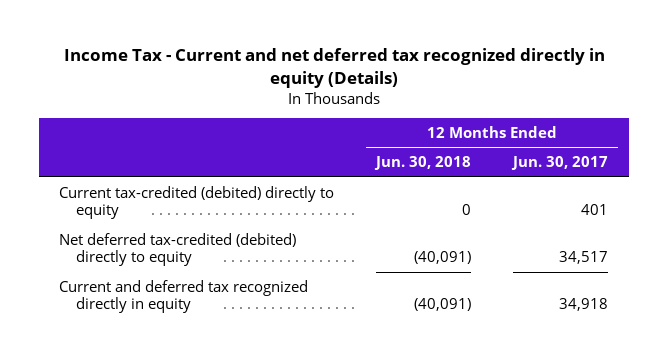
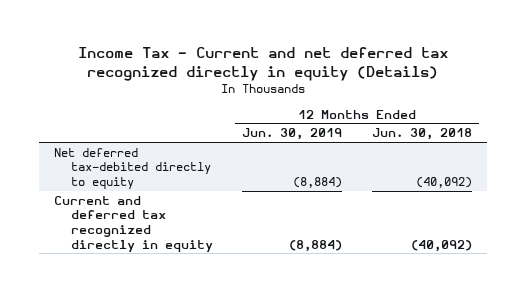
[510,156,608,171] Jun. 30, 2017 -> none
none -> [242,128,343,141] Jun. 30, 2019
[59,185,335,220] Current tax-credited (debited) directly to equity -> none
[59,232,297,267] Net deferred tax-credited (debited) directly to equity -> [54,147,211,190] Net deferred tax-debited directly to equity
[414,251,472,265] (40,091) -> [415,177,472,189] (40,092)
[414,298,472,312] (40,091) -> [410,239,472,252] (40,092)

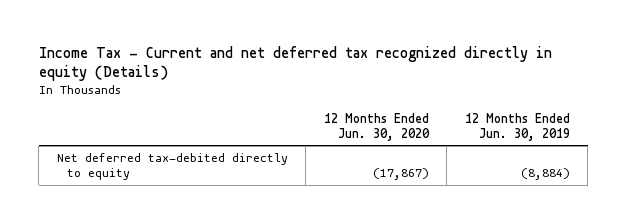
[371,128,472,141] Jun. 30, 2018 -> none
none -> [323,112,430,142] 12 Months Ended Jun. 30, 2020
[54,195,213,252] Current and deferred tax recognized directly in equity -> none

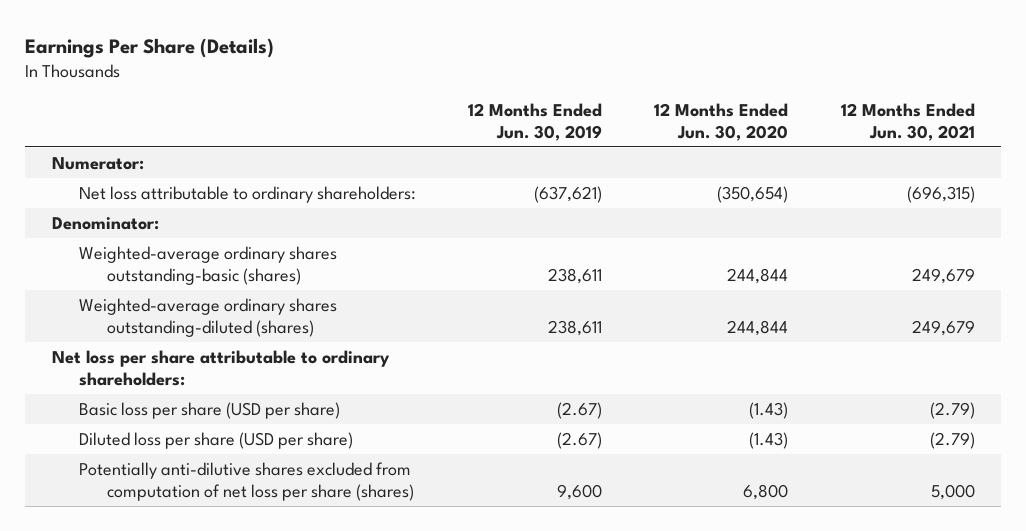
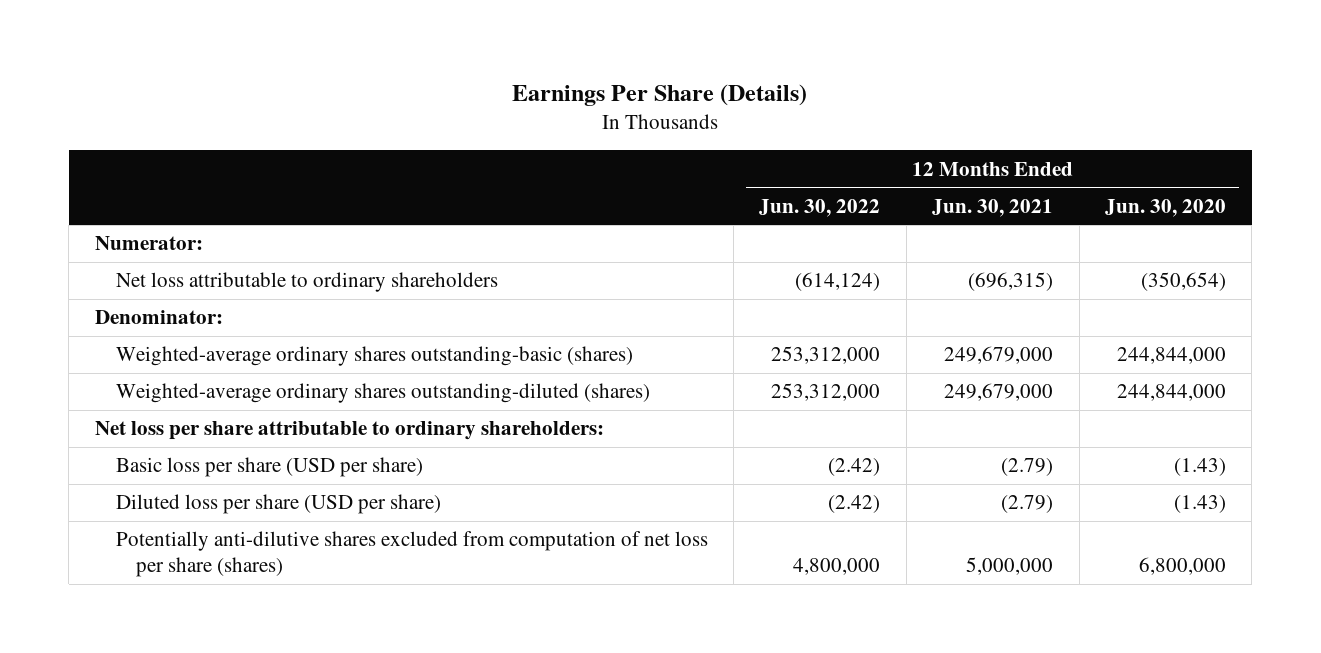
[468,102,603,141] 12 Months Ended Jun. 30, 2019 -> none
none -> [759,198,881,217] Jun. 30, 2022
[79,185,417,203] Net loss attributable to ordinary shareholders: -> [115,272,498,293] Net loss attributable to ordinary shareholders
[727,267,789,284] 244,844 -> [1116,347,1226,365] 244,844,000
[911,267,975,284] 249,679 -> [944,346,1054,365] 249,679,000
[727,319,789,336] 244,844 -> [1116,384,1226,402] 244,844,000
[911,319,975,336] 249,679 -> [944,383,1054,402] 249,679,000
[743,483,789,500] 6,800 -> [1138,557,1226,576] 6,800,000
[930,483,975,500] 5,000 -> [966,557,1054,576] 5,000,000

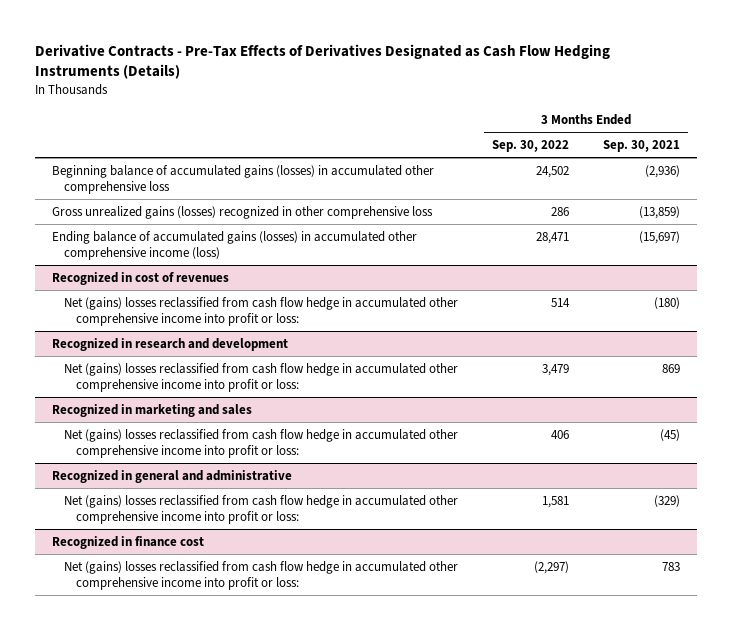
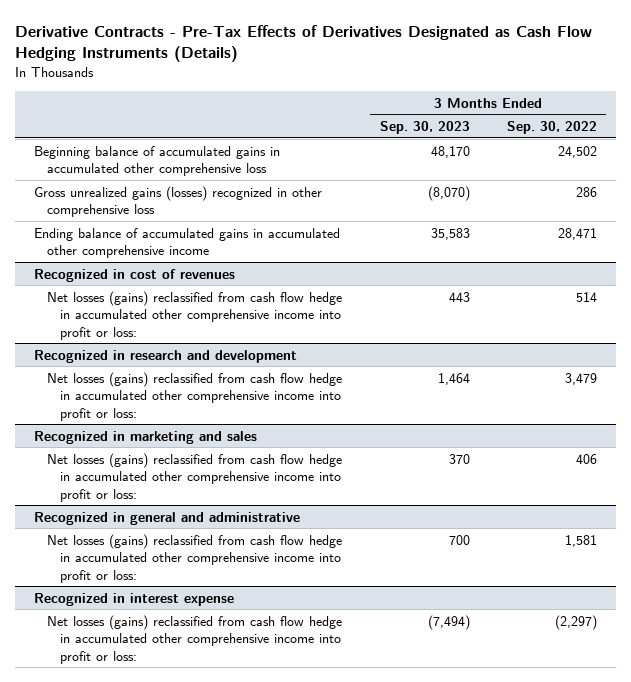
[602,140,680,153] Sep. 30, 2021 -> none
none -> [379,120,470,134] Sep. 30, 2023
[52,164,435,195] Beginning balance of accumulated gains (losses) in accumulated other comprehensive loss -> [34,145,281,177] Beginning balance of accumulated gains in accumulated other comprehensive loss
[52,230,418,261] Ending balance of accumulated gains (losses) in accumulated other comprehensive income (loss) -> [34,227,341,259] Ending balance of accumulated gains in accumulated other comprehensive income
[64,296,459,327] Net (gains) losses reclassified from cash flow hedge in accumulated other comprehensive income into profit or loss: -> [47,290,343,340] Net losses (gains) reclassified from cash flow hedge in accumulated other comprehensive income into profit or loss:
[64,362,459,393] Net (gains) losses reclassified from cash flow hedge in accumulated other comprehensive income into profit or loss: -> [47,371,343,421] Net losses (gains) reclassified from cash flow hedge in accumulated other comprehensive income into profit or loss:
[64,428,459,459] Net (gains) losses reclassified from cash flow hedge in accumulated other comprehensive income into profit or loss: -> [47,452,343,502] Net losses (gains) reclassified from cash flow hedge in accumulated other comprehensive income into profit or loss:
[52,535,205,549] Recognized in finance cost -> none
[64,494,459,525] Net (gains) losses reclassified from cash flow hedge in accumulated other comprehensive income into profit or loss: -> [47,533,343,583] Net losses (gains) reclassified from cash flow hedge in accumulated other comprehensive income into profit or loss:
none -> [34,592,235,606] Recognized in interest expense
[64,560,459,591] Net (gains) losses reclassified from cash flow hedge in accumulated other comprehensive income into profit or loss: -> [47,614,343,664] Net losses (gains) reclassified from cash flow hedge in accumulated other comprehensive income into profit or loss:

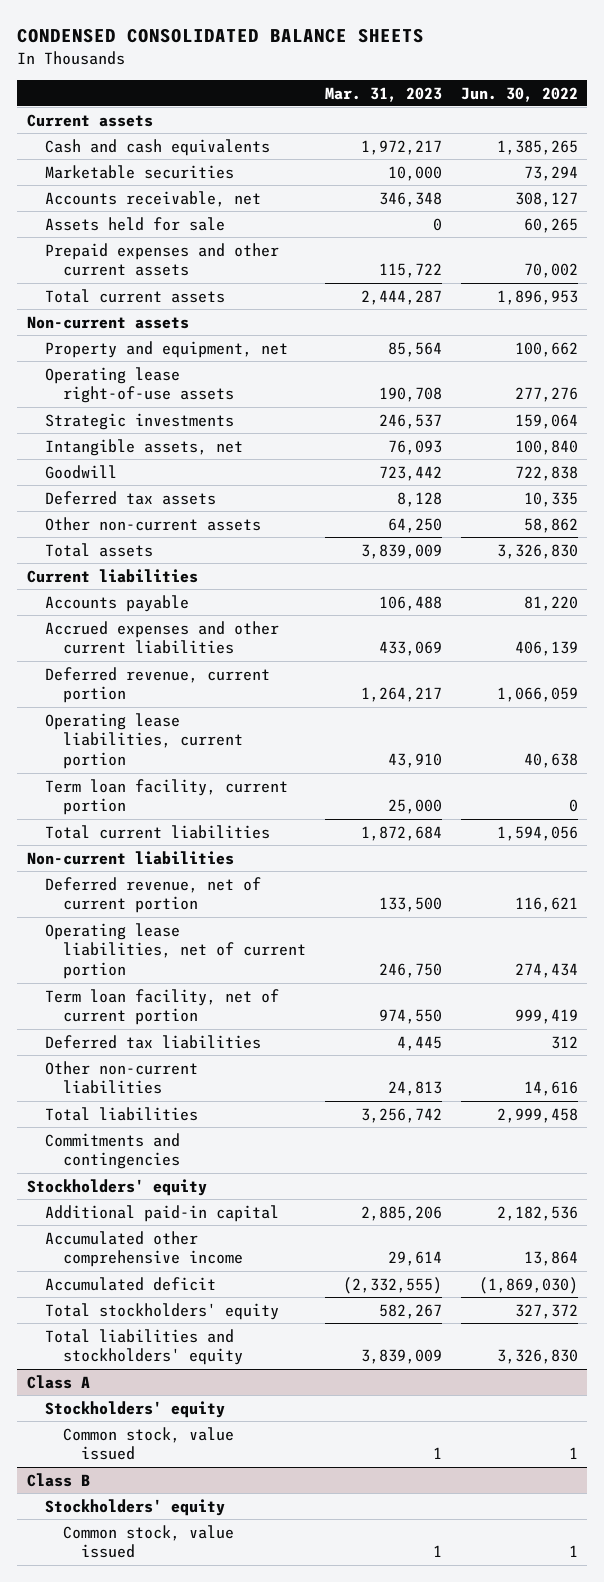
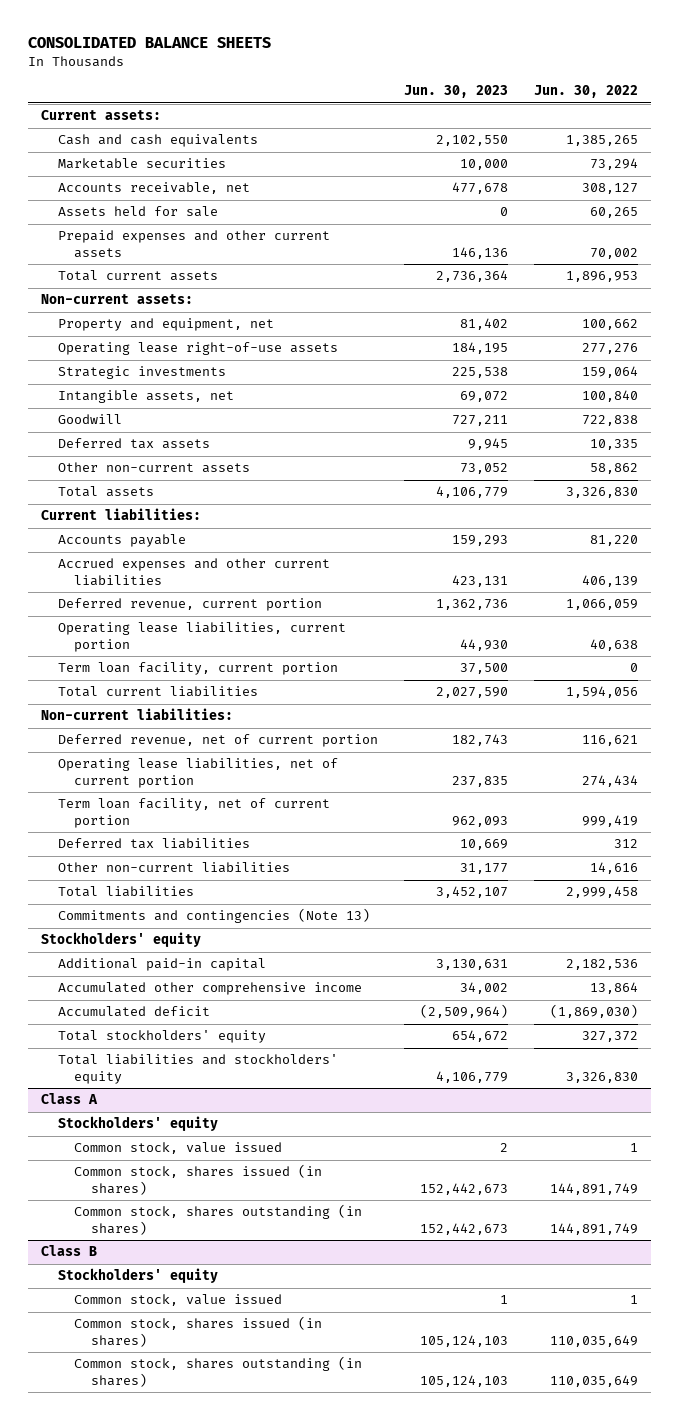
[17,28,425,44] CONDENSED CONSOLIDATED BALANCE SHEETS -> [27,37,271,49] CONSOLIDATED BALANCE SHEETS
[324,86,442,102] Mar. 31, 2023 -> none
none -> [403,85,508,99] Jun. 30, 2023
[26,113,153,127] Current assets -> [40,110,161,121] Current assets:
[26,315,189,329] Non-current assets -> [40,294,193,305] Non-current assets:
[26,568,198,583] Current liabilities -> [40,508,201,521] Current liabilities:
[26,850,234,865] Non-current liabilities -> [40,708,233,721] Non-current liabilities:
[44,1132,180,1170] Commitments and contingencies -> [57,908,370,924] Commitments and contingencies (Note 13)
none -> [74,1164,323,1195] Common stock, shares issued (in shares)
none -> [74,1204,363,1235] Common stock, shares outstanding (in shares)
none -> [74,1316,323,1347] Common stock, shares issued (in shares)
none -> [74,1356,363,1387] Common stock, shares outstanding (in shares)

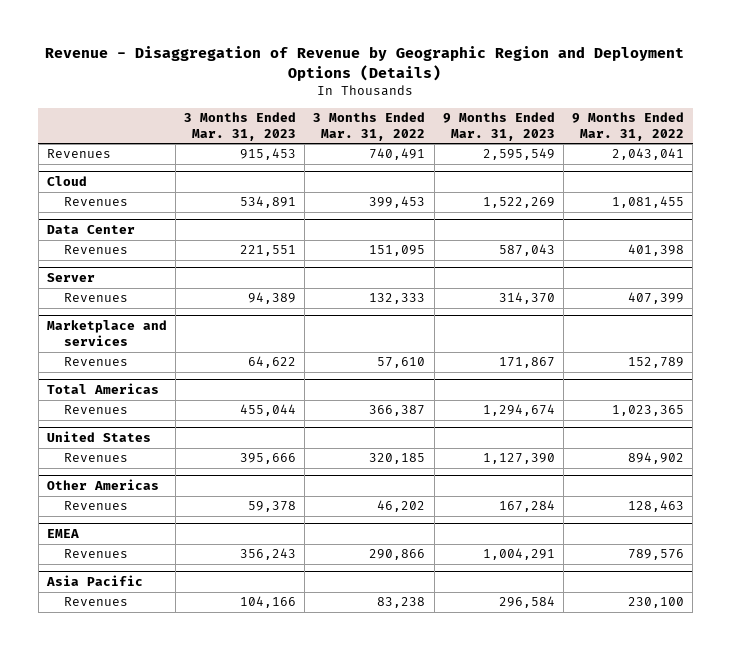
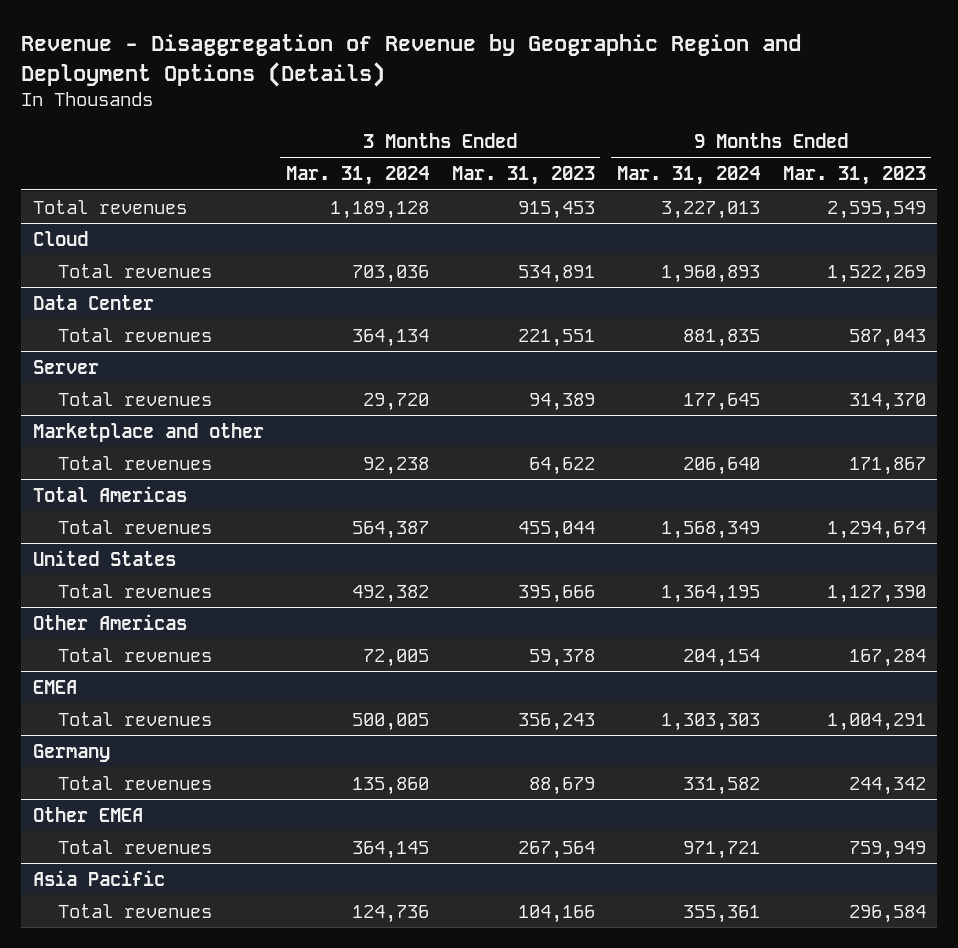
[313,111,426,141] 3 Months Ended Mar. 31, 2022 -> none
[571,111,684,141] 9 Months Ended Mar. 31, 2022 -> none
none -> [286,166,430,186] Mar. 31, 2024
none -> [617,166,761,186] Mar. 31, 2024
[47,149,112,159] Revenues -> [32,199,187,214] Total revenues
[64,197,129,207] Revenues -> [58,263,213,278] Total revenues
[64,245,129,255] Revenues -> [58,327,213,342] Total revenues
[64,293,129,303] Revenues -> [58,391,213,406] Total revenues
[47,320,168,347] Marketplace and services -> [32,422,264,442] Marketplace and other
[64,357,129,367] Revenues -> [58,455,213,470] Total revenues
[64,405,129,415] Revenues -> [58,519,213,534] Total revenues
[64,453,129,463] Revenues -> [58,583,213,598] Total revenues
[64,501,129,511] Revenues -> [58,647,213,662] Total revenues
[64,549,129,559] Revenues -> [58,711,213,726] Total revenues
none -> [32,743,110,762] Germany
none -> [58,775,213,790] Total revenues
none -> [32,806,143,822] Other EMEA
none -> [58,839,213,854] Total revenues
[64,597,129,607] Revenues -> [58,903,213,918] Total revenues

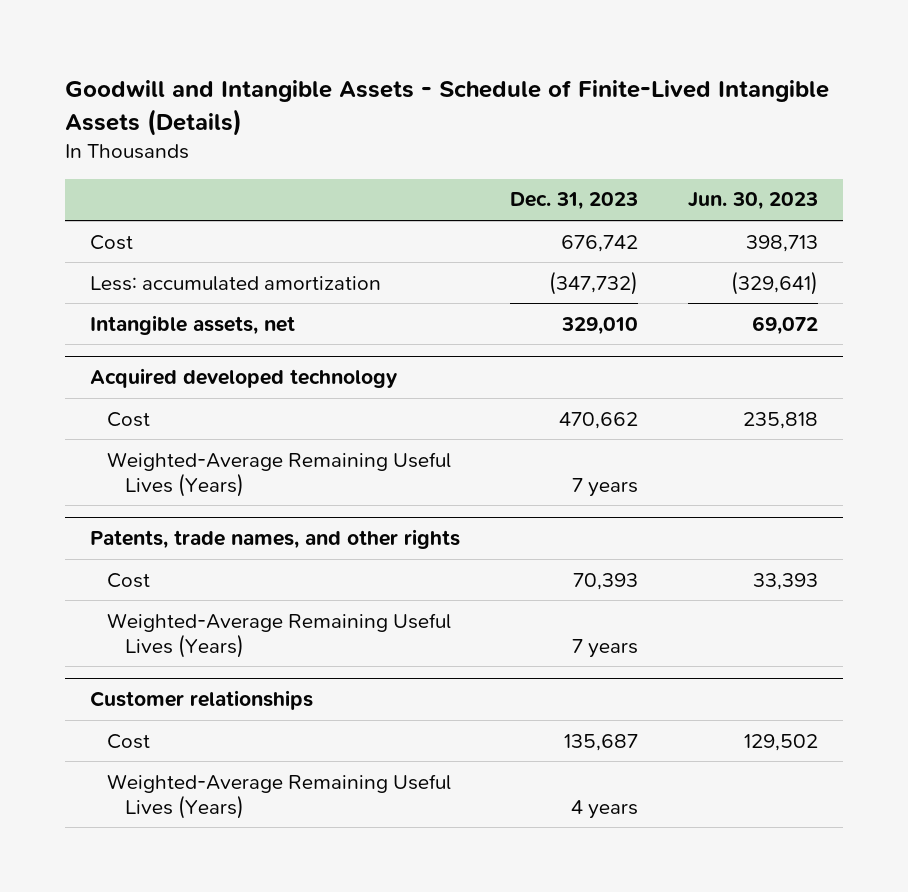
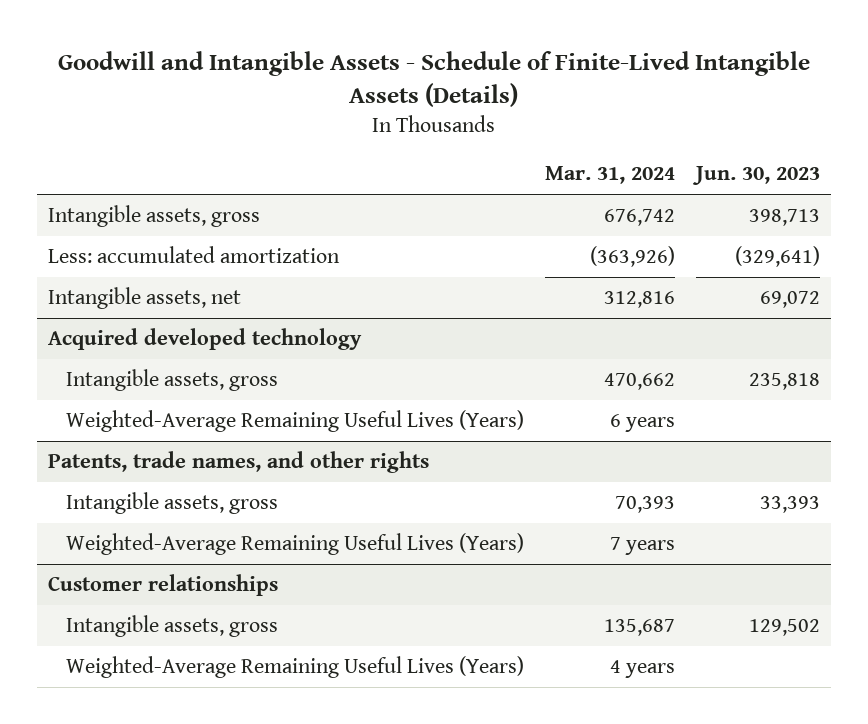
[510,192,639,211] Dec. 31, 2023 -> none
none -> [544,166,675,185] Mar. 31, 2024
[89,234,133,250] Cost -> [47,205,260,228] Intangible assets, gross
[107,411,151,427] Cost -> [65,369,278,392] Intangible assets, gross
[107,572,151,588] Cost -> [65,492,278,515] Intangible assets, gross
[107,733,151,749] Cost -> [65,615,278,638] Intangible assets, gross

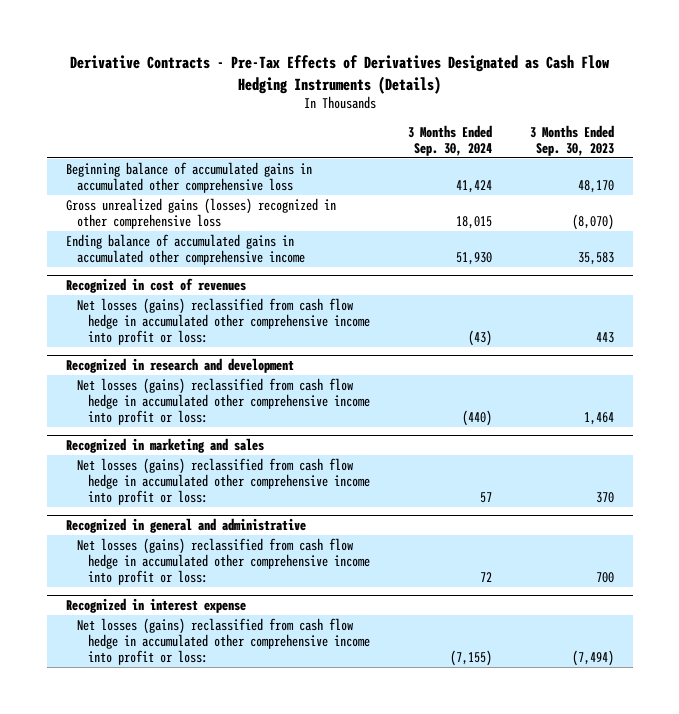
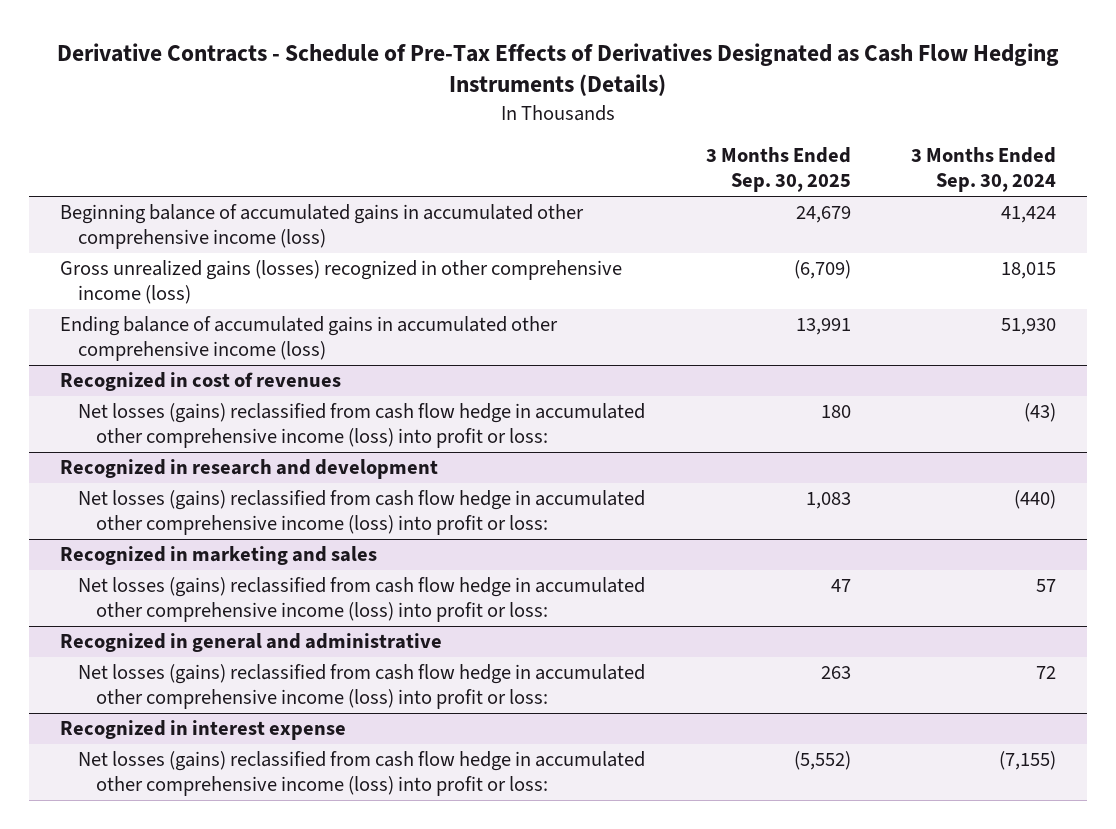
[69,55,610,94] Derivative Contracts - Pre-Tax Effects of Derivatives Designated as Cash Flow Hedging Instruments (Details) -> [57,42,1060,97] Derivative Contracts - Schedule of Pre-Tax Effects of Derivatives Designated as Cash Flow Hedging Instruments (Details)
[529,124,614,156] 3 Months Ended Sep. 30, 2023 -> none
none -> [705,147,851,193] 3 Months Ended Sep. 30, 2025
[65,161,312,193] Beginning balance of accumulated gains in accumulated other comprehensive loss -> [59,204,584,250] Beginning balance of accumulated gains in accumulated other comprehensive income (loss)
[65,197,336,229] Gross unrealized gains (losses) recognized in other comprehensive loss -> [59,260,622,305] Gross unrealized gains (losses) recognized in other comprehensive income (loss)
[65,233,305,265] Ending balance of accumulated gains in accumulated other comprehensive income -> [59,316,558,362] Ending balance of accumulated gains in accumulated other comprehensive income (loss)
[76,297,370,345] Net losses (gains) reclassified from cash flow hedge in accumulated other comprehensive income into profit or loss: -> [77,403,645,449] Net losses (gains) reclassified from cash flow hedge in accumulated other comprehensive income (loss) into profit or loss:
[76,377,370,425] Net losses (gains) reclassified from cash flow hedge in accumulated other comprehensive income into profit or loss: -> [77,490,645,536] Net losses (gains) reclassified from cash flow hedge in accumulated other comprehensive income (loss) into profit or loss:
[76,457,370,505] Net losses (gains) reclassified from cash flow hedge in accumulated other comprehensive income into profit or loss: -> [77,577,645,623] Net losses (gains) reclassified from cash flow hedge in accumulated other comprehensive income (loss) into profit or loss:
[76,537,370,585] Net losses (gains) reclassified from cash flow hedge in accumulated other comprehensive income into profit or loss: -> [77,664,645,710] Net losses (gains) reclassified from cash flow hedge in accumulated other comprehensive income (loss) into profit or loss:
[76,617,370,665] Net losses (gains) reclassified from cash flow hedge in accumulated other comprehensive income into profit or loss: -> [77,751,645,797] Net losses (gains) reclassified from cash flow hedge in accumulated other comprehensive income (loss) into profit or loss:

